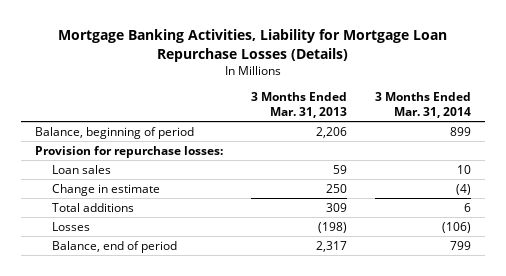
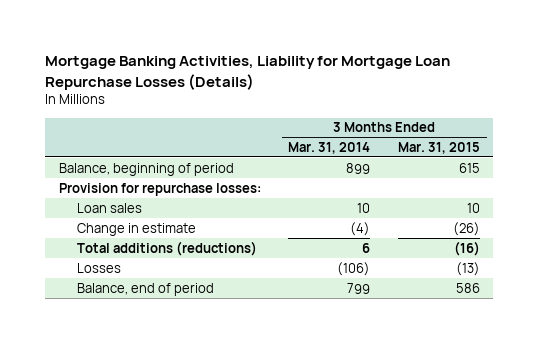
[251,92,348,118] 3 Months Ended Mar. 31, 2013 -> none
none -> [397,141,480,154] Mar. 31, 2015
[52,202,135,212] Total additions -> [77,240,258,256] Total additions (reductions)

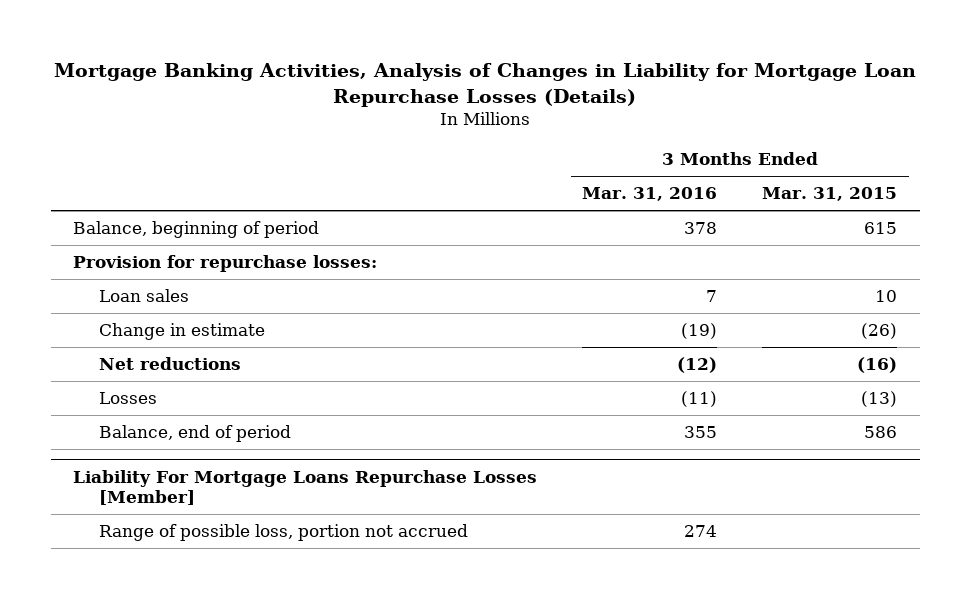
[45,55,451,90] Mortgage Banking Activities, Liability for Mortgage Loan Repurchase Losses (Details) -> [54,62,917,107] Mortgage Banking Activities, Analysis of Changes in Liability for Mortgage Loan Repurchase Losses (Details)
[288,141,371,154] Mar. 31, 2014 -> none
none -> [582,187,718,202] Mar. 31, 2016
[77,240,258,256] Total additions (reductions) -> [98,357,241,371] Net reductions
none -> [73,469,538,506] Liability For Mortgage Loans Repurchase Losses [Member]
none -> [98,524,468,542] Range of possible loss, portion not accrued

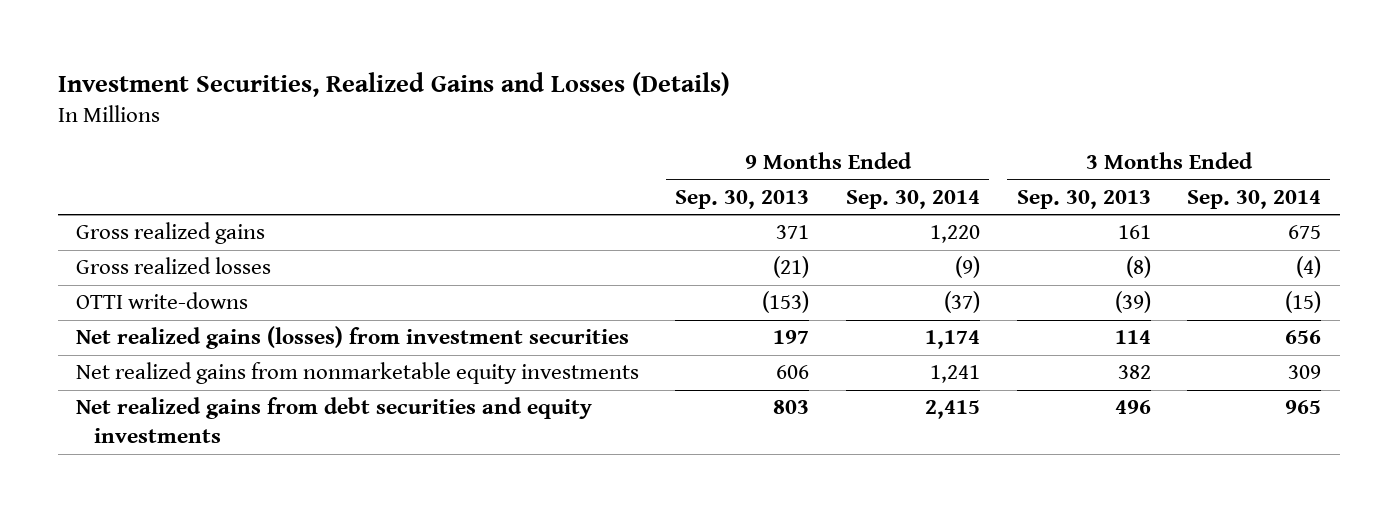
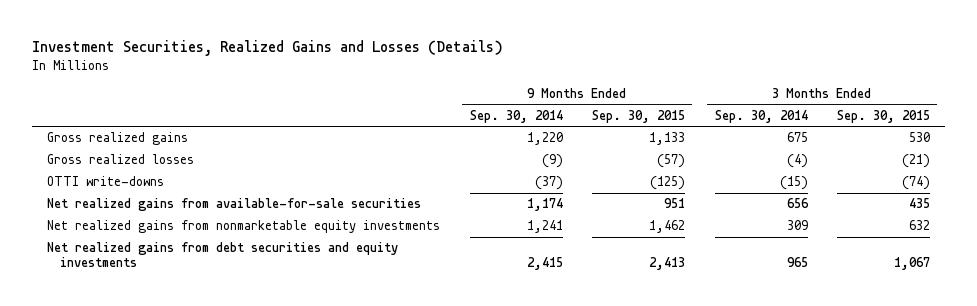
[675,189,810,209] Sep. 30, 2013 -> none
[1016,189,1151,209] Sep. 30, 2013 -> none
none -> [592,109,686,123] Sep. 30, 2015
none -> [837,109,931,123] Sep. 30, 2015
[75,326,629,350] Net realized gains (losses) from investment securities -> [47,198,422,212] Net realized gains from available-for-sale securities

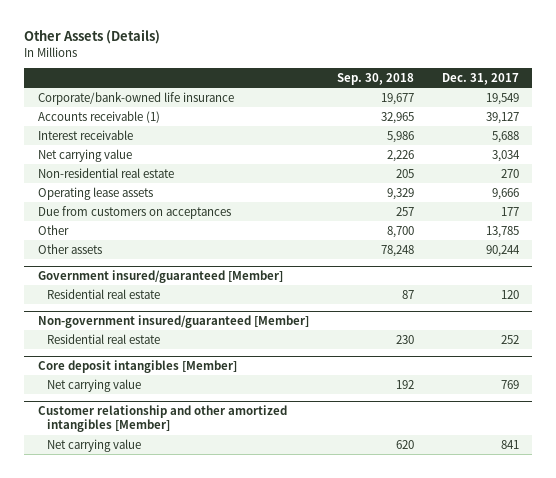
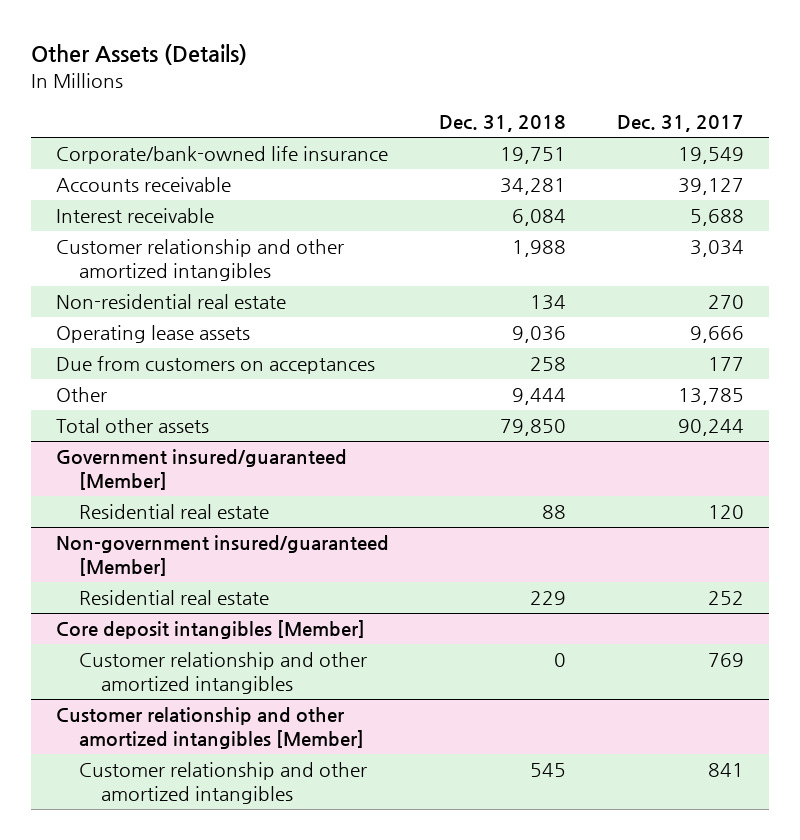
[336,72,414,85] Sep. 30, 2018 -> none
none -> [439,115,567,133] Dec. 31, 2018
[37,110,160,123] Accounts receivable (1) -> [56,177,232,193] Accounts receivable
[37,148,132,162] Net carrying value -> [56,239,345,281] Customer relationship and other amortized intangibles
[37,243,102,254] Other assets -> [56,418,210,434] Total other assets
[47,378,142,392] Net carrying value -> [78,652,367,694] Customer relationship and other amortized intangibles
[47,438,142,452] Net carrying value -> [78,762,367,804] Customer relationship and other amortized intangibles

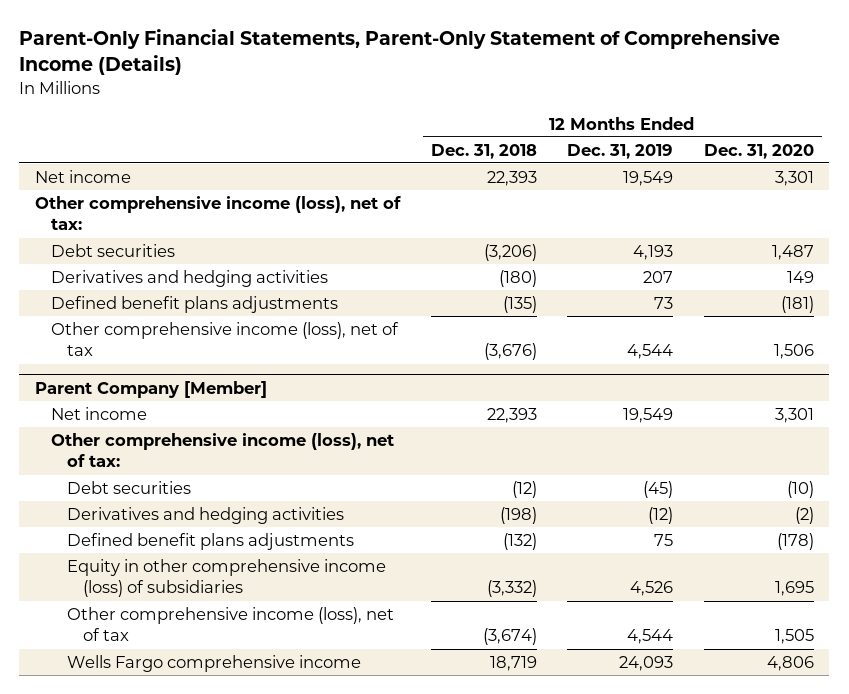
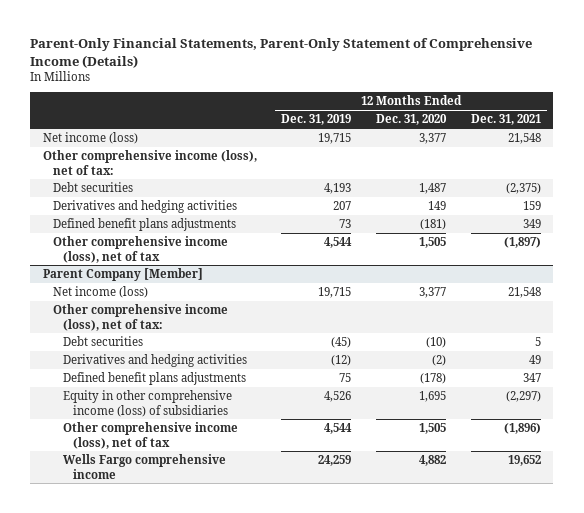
[430,143,537,159] Dec. 31, 2018 -> none
none -> [471,114,542,126] Dec. 31, 2021
[34,169,131,183] Net income -> [42,132,138,145] Net income (loss)
[623,170,674,186] 19,549 -> [318,133,352,145] 19,715
[774,170,814,186] 3,301 -> [419,133,447,145] 3,377
[773,344,814,360] 1,506 -> [419,237,447,249] 1,505
[51,406,148,420] Net income -> [52,286,148,299] Net income (loss)
[623,407,674,423] 19,549 -> [318,287,352,299] 19,715
[774,407,814,423] 3,301 -> [419,287,447,299] 3,377
[619,655,674,671] 24,093 -> [318,455,352,467] 24,259
[766,655,814,671] 4,806 -> [419,455,447,467] 4,882

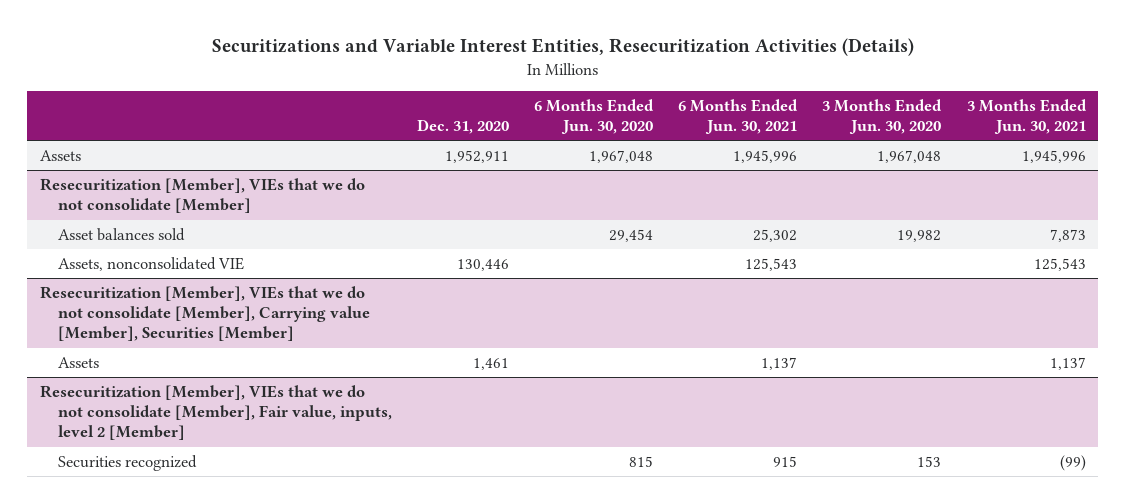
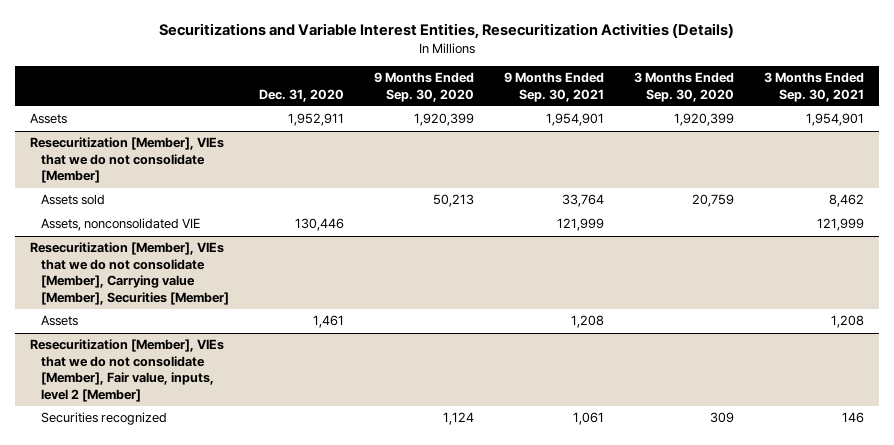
[534,98,655,134] 6 Months Ended Jun. 30, 2020 -> none
[678,98,799,134] 6 Months Ended Jun. 30, 2021 -> none
[822,98,943,134] 3 Months Ended Jun. 30, 2020 -> none
[966,98,1087,134] 3 Months Ended Jun. 30, 2021 -> none
none -> [373,72,474,102] 9 Months Ended Sep. 30, 2020
none -> [503,72,604,102] 9 Months Ended Sep. 30, 2021
none -> [633,72,734,102] 3 Months Ended Sep. 30, 2020
none -> [763,72,864,102] 3 Months Ended Sep. 30, 2021
[58,228,186,242] Asset balances sold -> [41,194,106,206] Assets sold

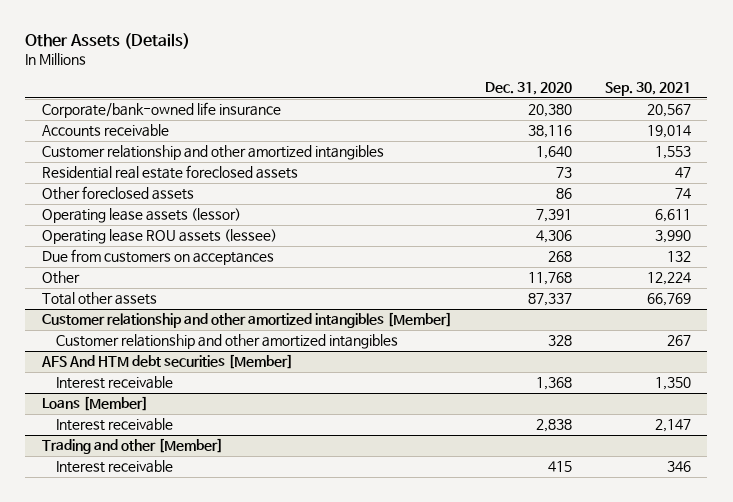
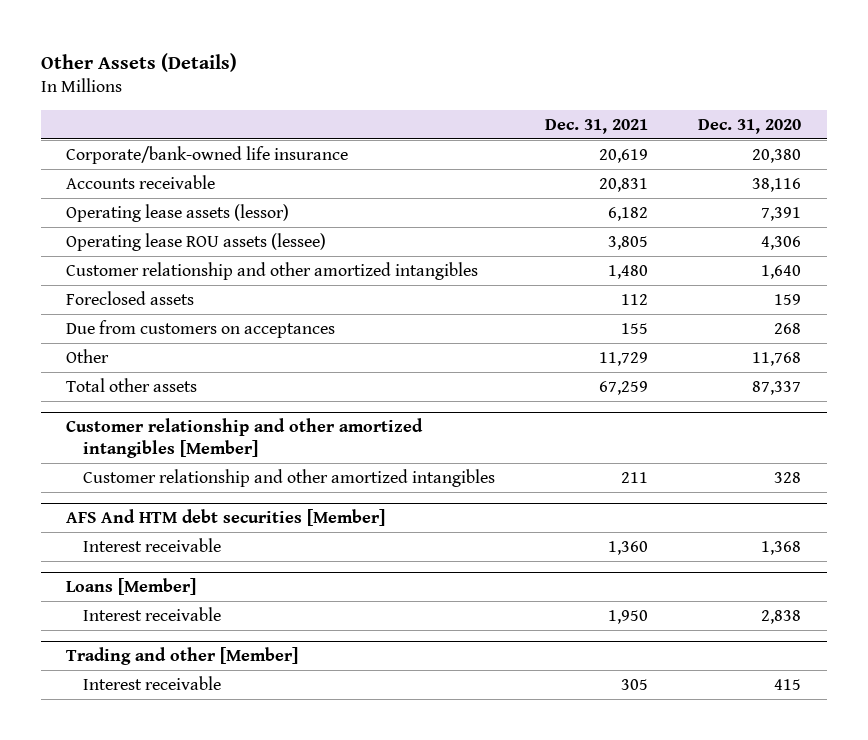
[604,82,691,97] Sep. 30, 2021 -> none
none -> [545,118,649,134] Dec. 31, 2021
[41,165,298,180] Residential real estate foreclosed assets -> none
[41,186,194,201] Other foreclosed assets -> none
[41,145,384,161] Customer relationship and other amortized intangibles -> [66,262,479,281] Customer relationship and other amortized intangibles
none -> [66,291,195,306] Foreclosed assets

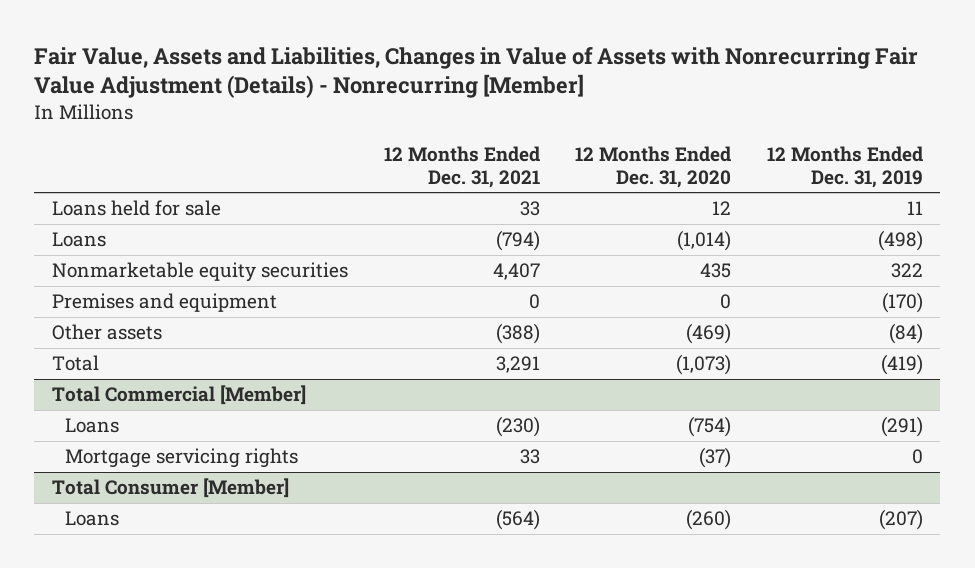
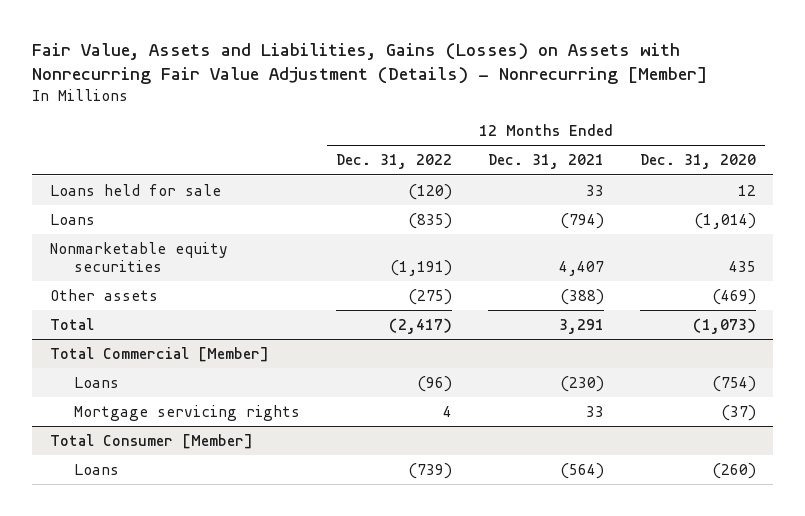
[34,46,919,99] Fair Value, Assets and Liabilities, Changes in Value of Assets with Nonrecurring Fair Value Adjustment (Details) - Nonrecurring [Member] -> [31,42,707,84] Fair Value, Assets and Liabilities, Gains (Losses) on Assets with Nonrecurring Fair Value Adjustment (Details) - Nonrecurring [Member]
[766,145,923,188] 12 Months Ended Dec. 31, 2019 -> none
none -> [335,154,452,170] Dec. 31, 2022
[51,293,277,313] Premises and equipment -> none

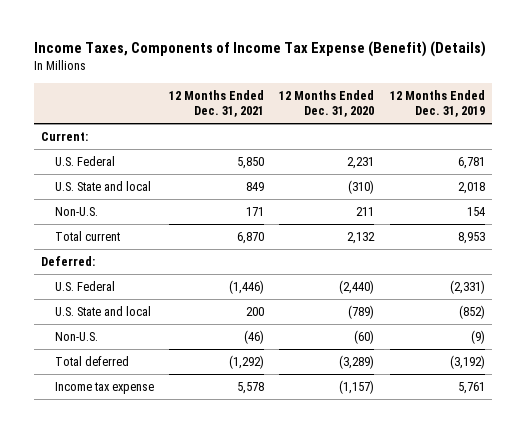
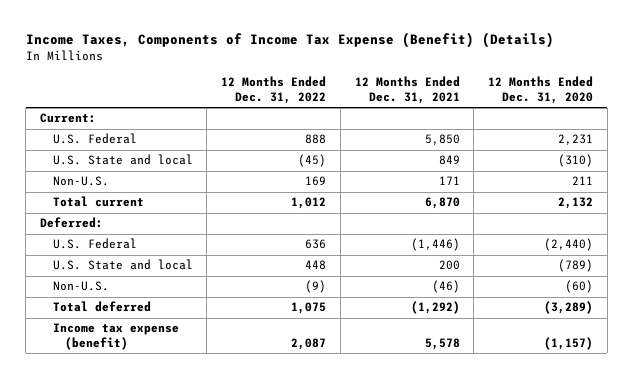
[389,89,485,118] 12 Months Ended Dec. 31, 2019 -> none
none -> [221,76,327,104] 12 Months Ended Dec. 31, 2022
[54,381,154,394] Income tax expense -> [52,323,179,350] Income tax expense (benefit)

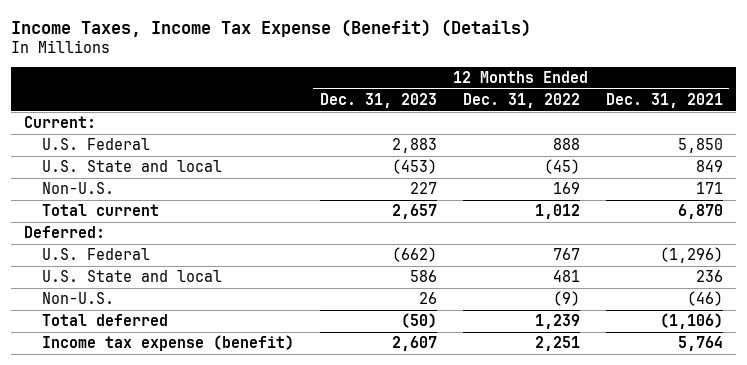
[25,32,554,49] Income Taxes, Components of Income Tax Expense (Benefit) (Details) -> [11,18,532,37] Income Taxes, Income Tax Expense (Benefit) (Details)
[488,76,594,104] 12 Months Ended Dec. 31, 2020 -> none
none -> [319,92,437,108] Dec. 31, 2023
[305,239,327,250] 636 -> [552,248,580,261] 767
[410,238,460,252] (1,446) -> [659,247,723,264] (1,296)
[305,260,327,271] 448 -> [552,270,580,283] 481
[438,260,460,271] 200 -> [695,270,723,283] 236
[291,302,327,315] 1,075 -> [534,314,580,330] 1,239
[410,301,460,315] (1,292) -> [659,313,723,330] (1,106)
[291,337,327,350] 2,087 -> [534,336,580,352] 2,251
[424,337,460,350] 5,578 -> [677,336,723,352] 5,764

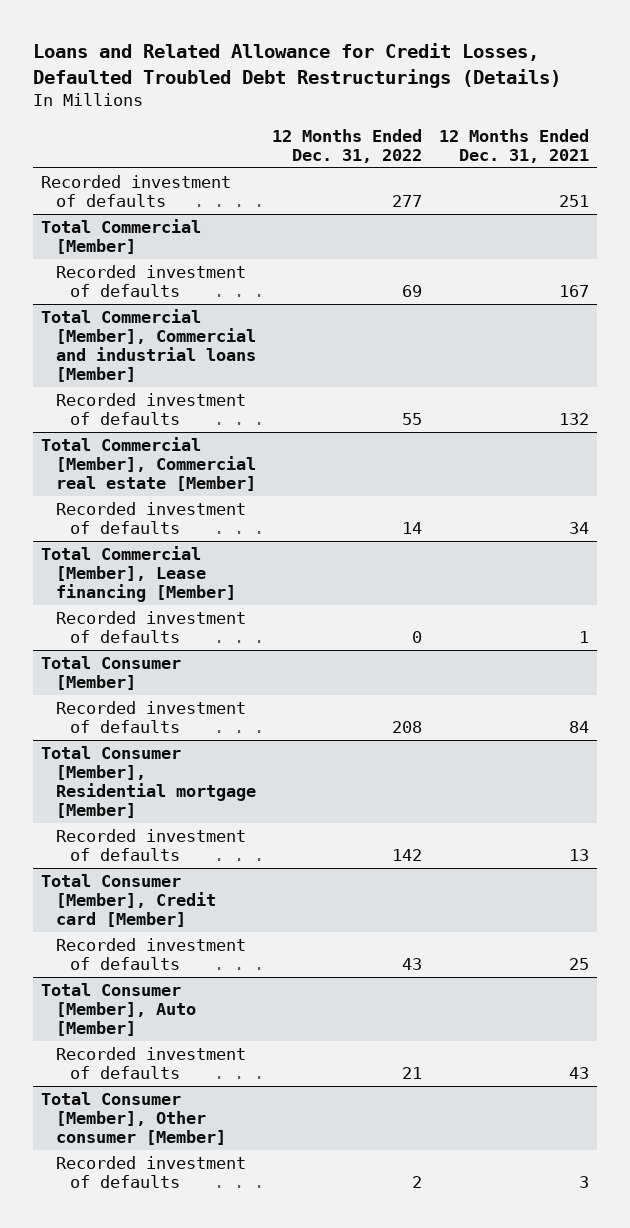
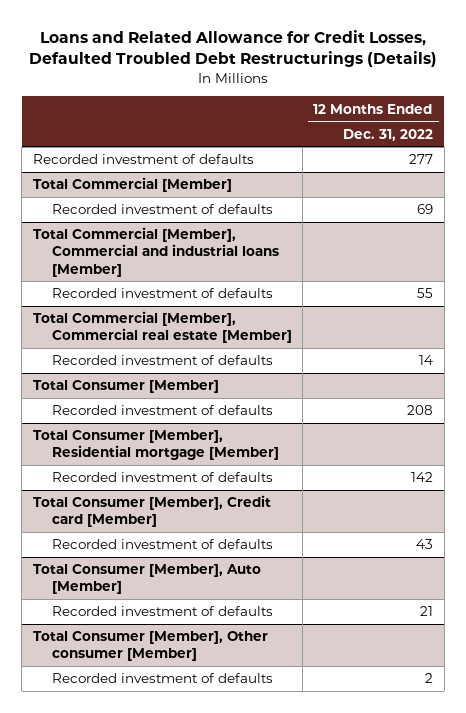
[438,128,589,163] 12 Months Ended Dec. 31, 2021 -> none
[40,546,236,603] Total Commercial [Member], Lease financing [Member] -> none
[55,611,246,644] Recorded investment of defaults -> none

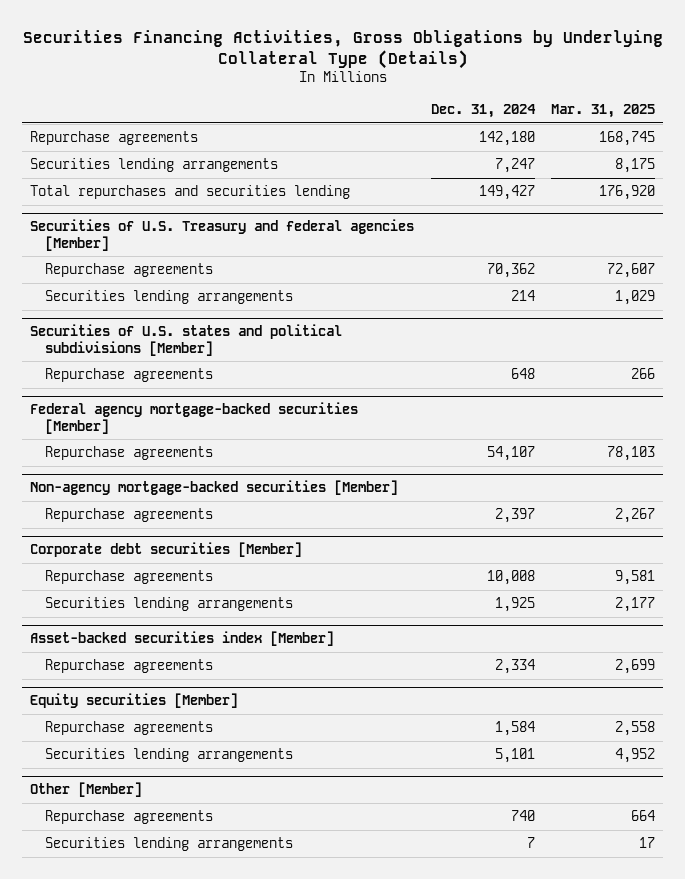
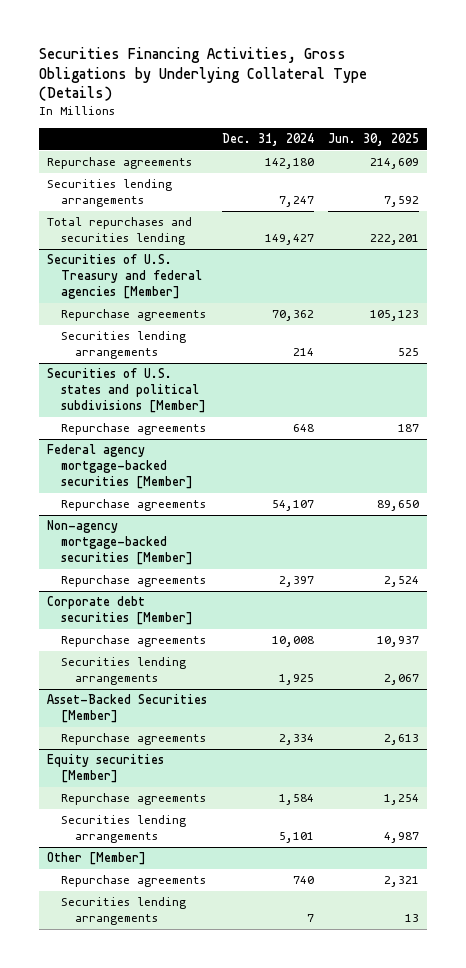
[551,104,656,119] Mar. 31, 2025 -> none
none -> [328,133,420,147] Jun. 30, 2025
[30,631,335,647] Asset-backed securities index [Member] -> [46,694,207,724] Asset-Backed Securities [Member]

